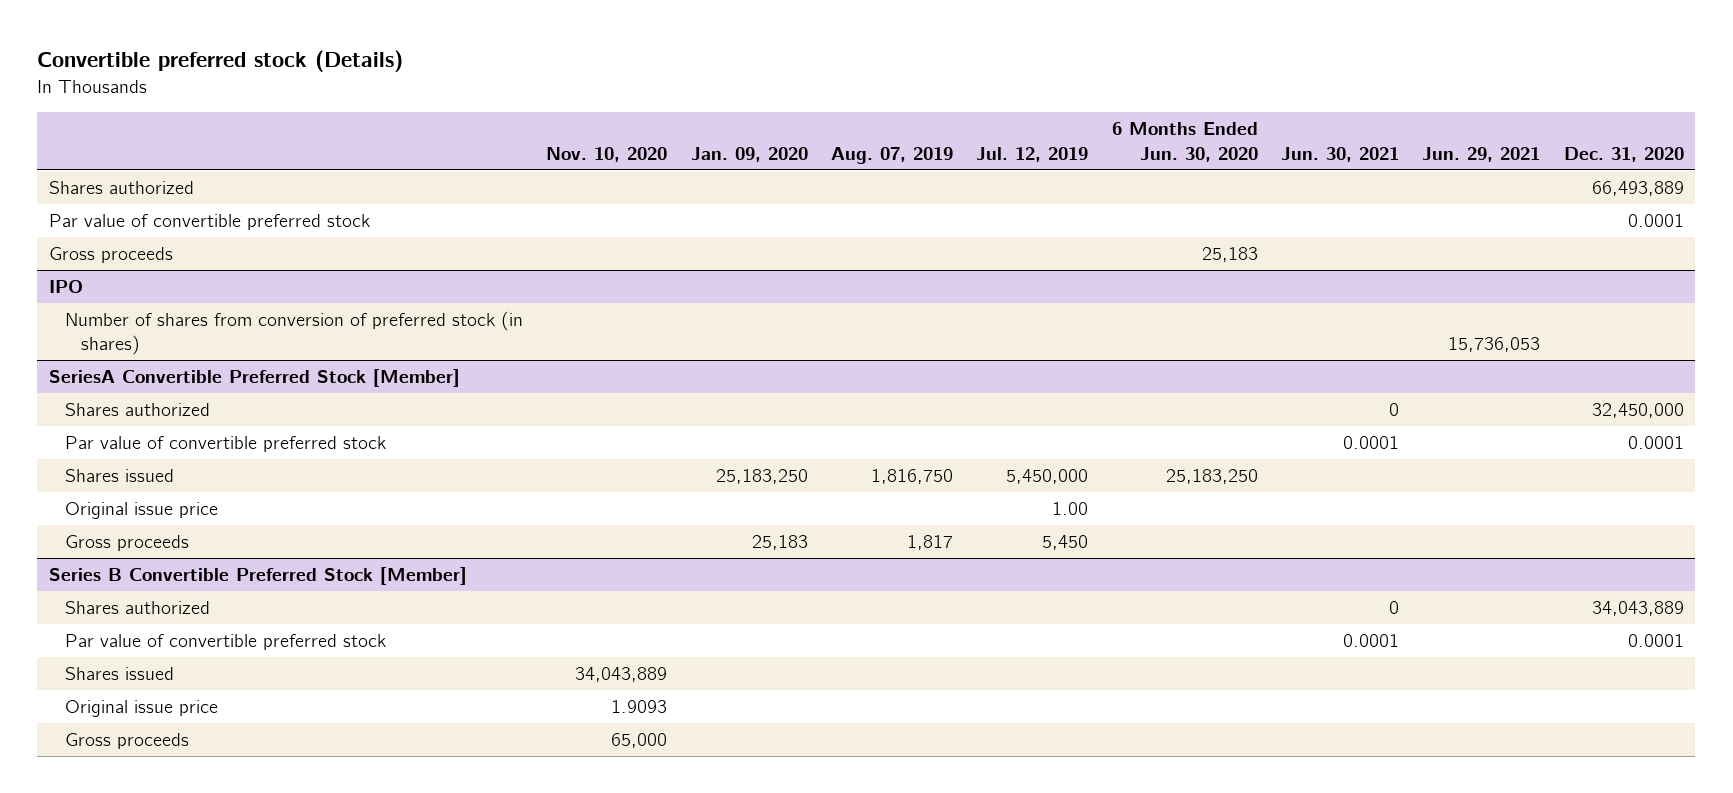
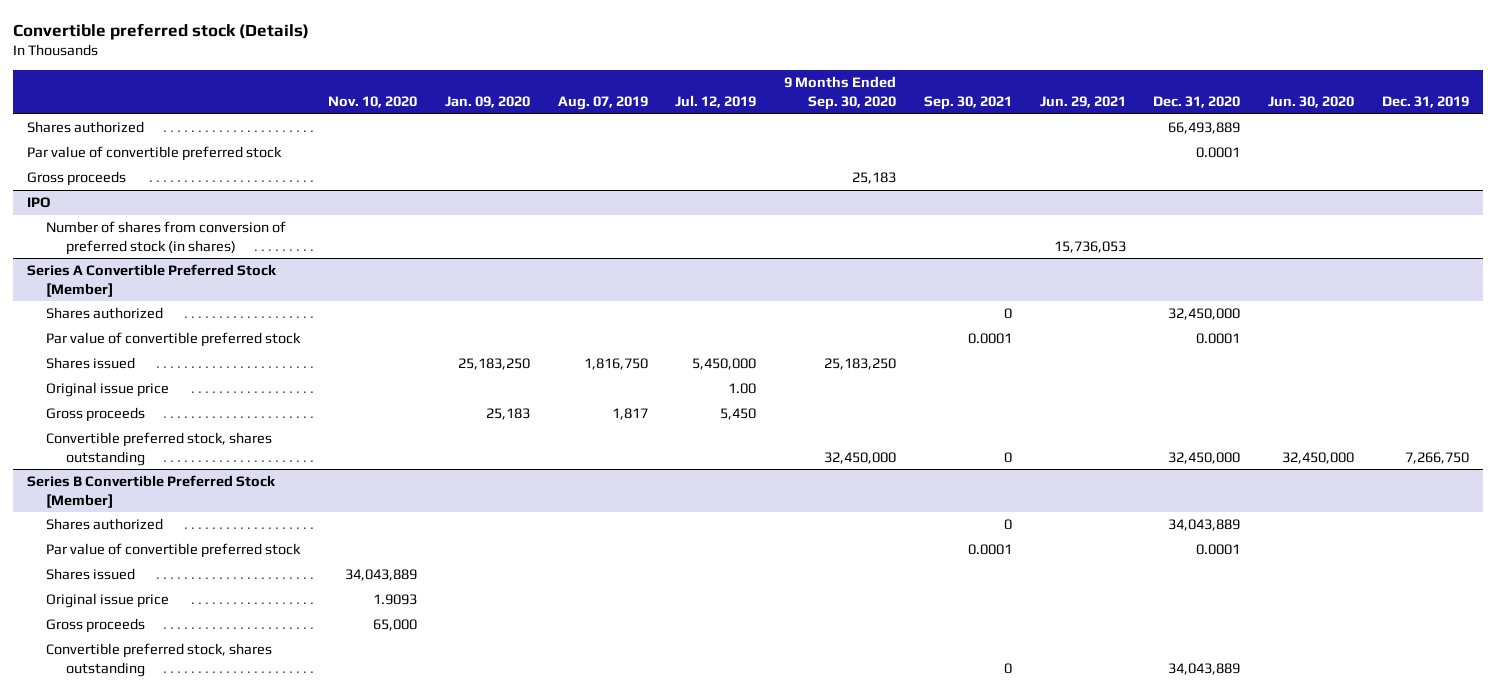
[1111,122,1258,162] 6 Months Ended Jun. 30, 2020 -> none
[1280,146,1399,162] Jun. 30, 2021 -> none
none -> [784,76,897,110] 9 Months Ended Sep. 30, 2020
none -> [923,95,1012,110] Sep. 30, 2021
none -> [1268,95,1355,108] Jun. 30, 2020
none -> [1381,95,1469,108] Dec. 31, 2019
[49,369,461,388] SeriesA Convertible Preferred Stock [Member] -> [26,264,277,297] Series A Convertible Preferred Stock [Member]
none -> [46,432,273,466] Convertible preferred stock, shares outstanding
none -> [46,643,273,677] Convertible preferred stock, shares outstanding

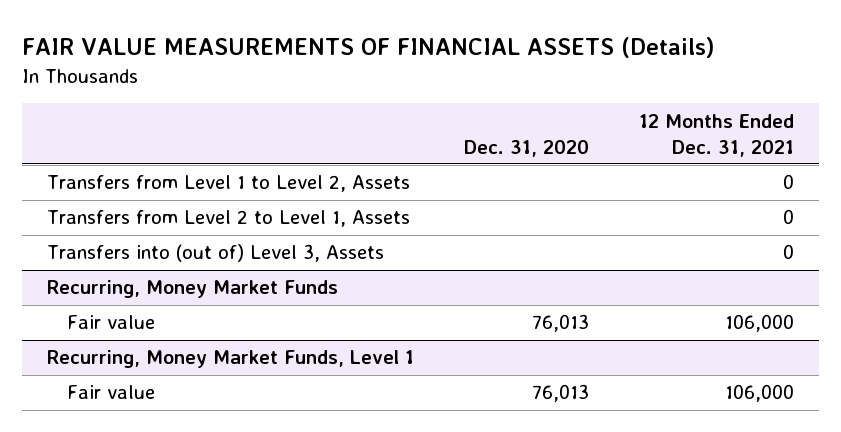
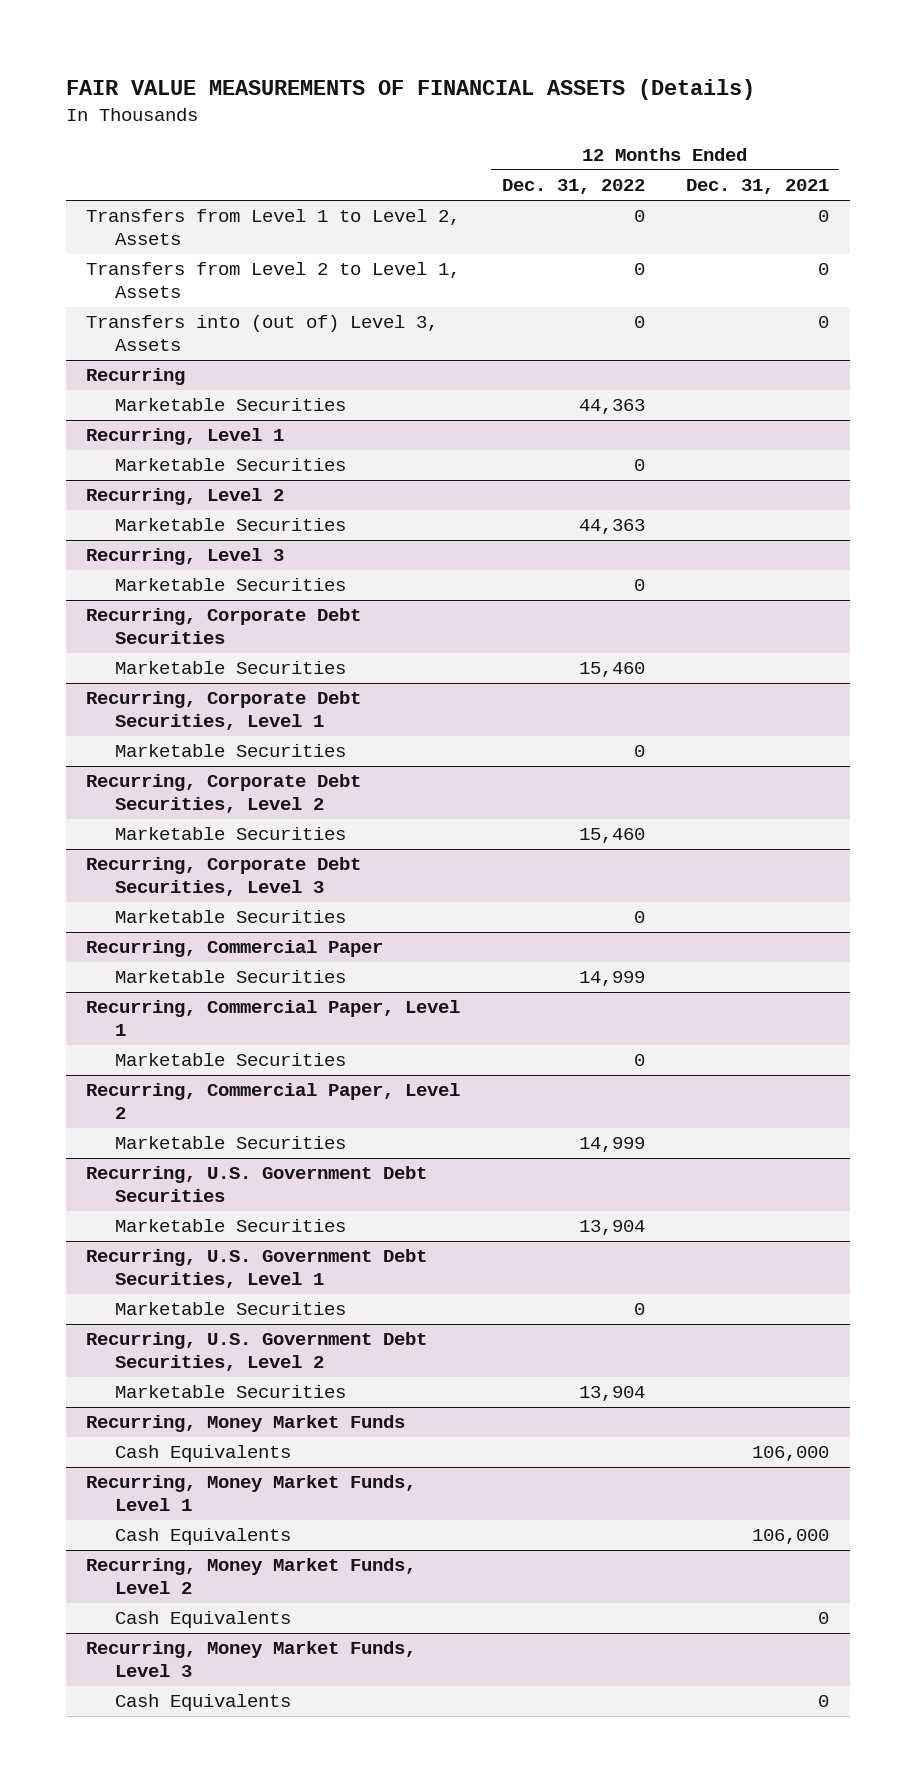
[464,139,590,157] Dec. 31, 2020 -> none
none -> [501,179,645,195] Dec. 31, 2022
none -> [86,368,186,386] Recurring
none -> [115,398,347,412] Marketable Securities
none -> [86,428,285,446] Recurring, Level 1
none -> [115,458,347,472] Marketable Securities
none -> [86,488,285,506] Recurring, Level 2
none -> [115,518,347,532] Marketable Securities
none -> [86,548,285,566] Recurring, Level 3
none -> [115,578,347,592] Marketable Securities
none -> [86,608,362,645] Recurring, Corporate Debt Securities
none -> [115,661,347,675] Marketable Securities
none -> [86,691,362,731] Recurring, Corporate Debt Securities, Level 1
none -> [115,744,347,758] Marketable Securities
none -> [86,774,362,814] Recurring, Corporate Debt Securities, Level 2
none -> [115,827,347,841] Marketable Securities
none -> [86,857,362,897] Recurring, Corporate Debt Securities, Level 3
none -> [115,910,347,924] Marketable Securities
none -> [86,940,384,958] Recurring, Commercial Paper
none -> [115,970,347,984] Marketable Securities
none -> [86,1000,461,1037] Recurring, Commercial Paper, Level 1
none -> [115,1053,347,1067] Marketable Securities
none -> [86,1083,461,1120] Recurring, Commercial Paper, Level 2
none -> [115,1136,347,1150] Marketable Securities
none -> [86,1166,428,1203] Recurring, U.S. Government Debt Securities
none -> [115,1219,347,1233] Marketable Securities
none -> [86,1249,428,1289] Recurring, U.S. Government Debt Securities, Level 1
none -> [115,1302,347,1316] Marketable Securities
none -> [86,1332,428,1372] Recurring, U.S. Government Debt Securities, Level 2
none -> [115,1385,347,1399] Marketable Securities
[67,315,156,330] Fair value -> none
none -> [115,1445,292,1463] Cash Equivalents
[67,385,156,400] Fair value -> none
none -> [115,1528,292,1546] Cash Equivalents
none -> [86,1558,417,1595] Recurring, Money Market Funds, Level 2
none -> [115,1611,292,1629] Cash Equivalents
none -> [86,1641,417,1678] Recurring, Money Market Funds, Level 3
none -> [115,1694,292,1712] Cash Equivalents

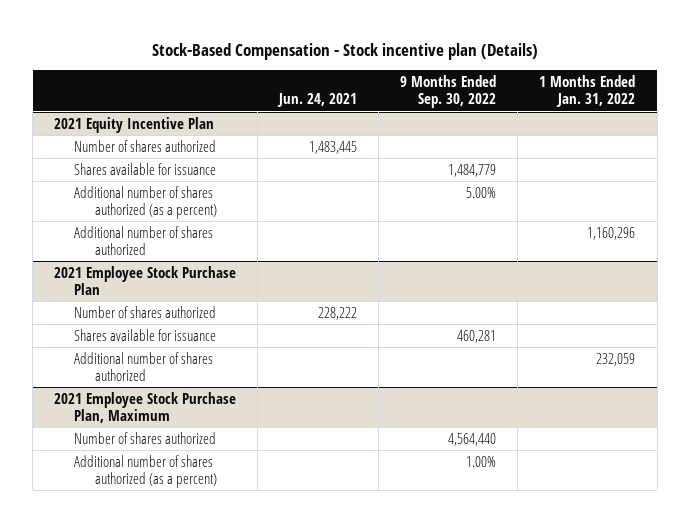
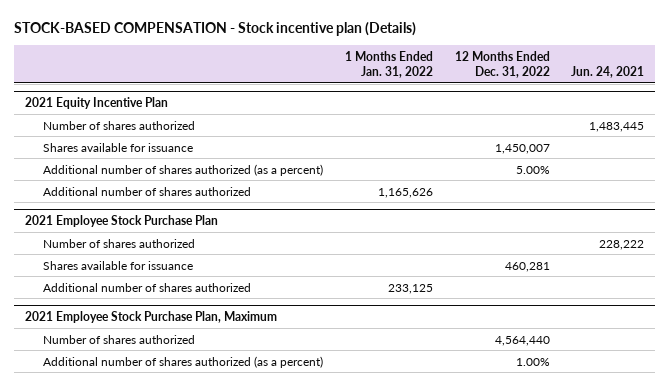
[151,42,538,60] Stock-Based Compensation - Stock incentive plan (Details) -> [14,22,417,37] STOCK-BASED COMPENSATION - Stock incentive plan (Details)
[400,74,497,109] 9 Months Ended Sep. 30, 2022 -> none
none -> [454,51,550,79] 12 Months Ended Dec. 31, 2022
[587,226,636,240] 1,160,296 -> [378,187,434,198] 1,165,626
[596,352,636,366] 232,059 -> [388,283,434,294] 233,125

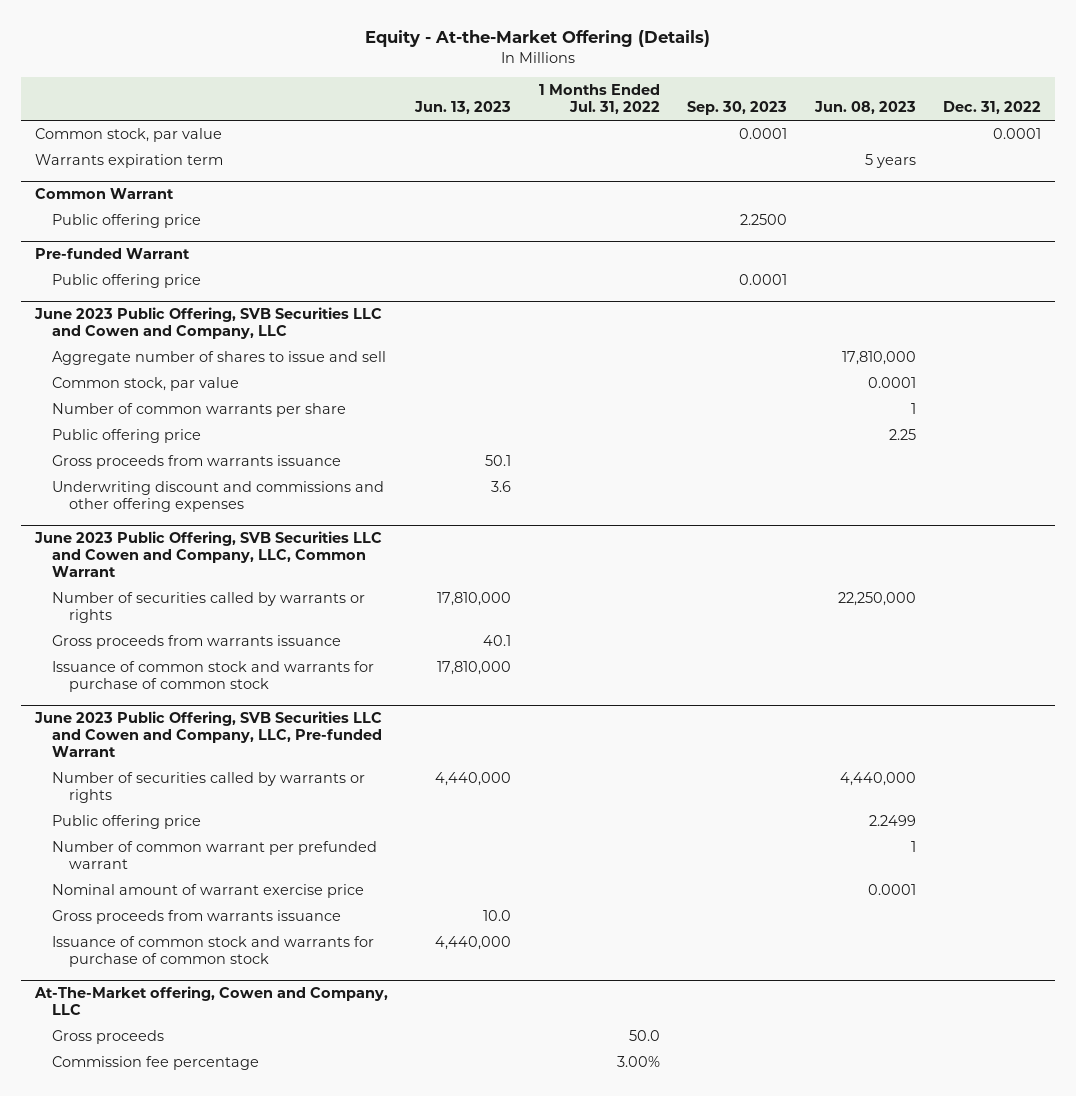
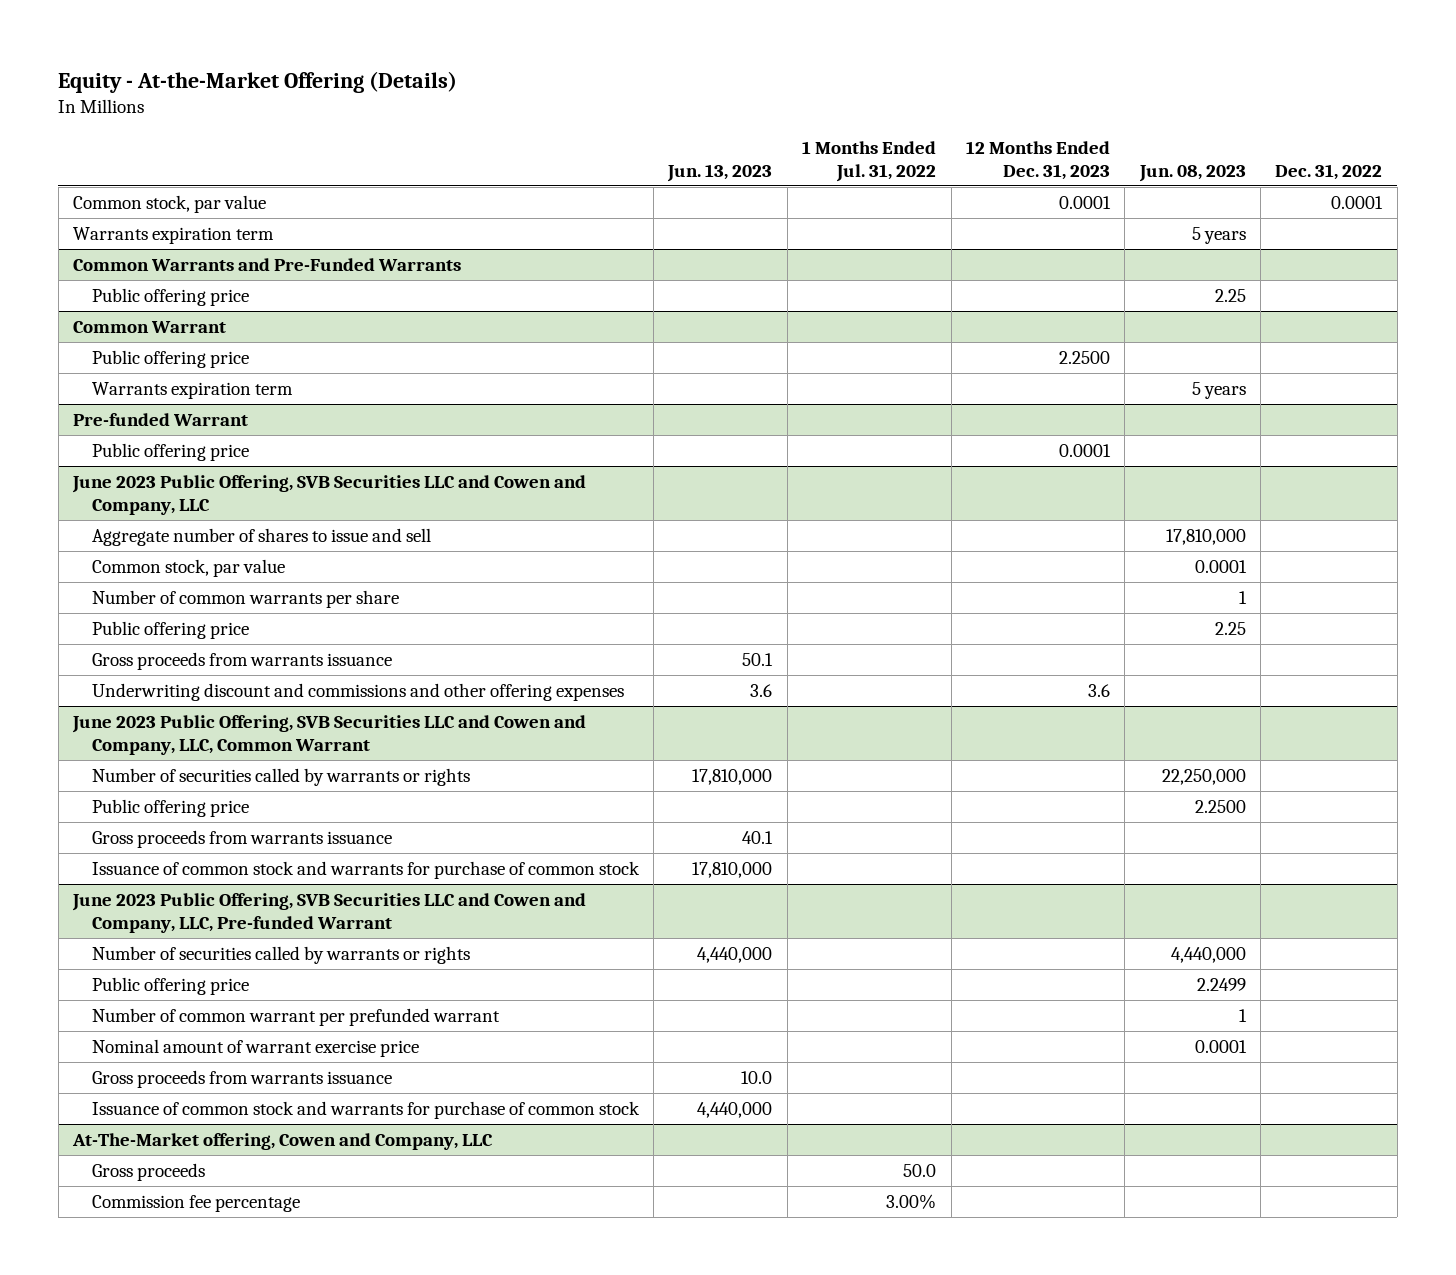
[687,101,788,116] Sep. 30, 2023 -> none
none -> [965,140,1110,181] 12 Months Ended Dec. 31, 2023
none -> [73,257,462,271] Common Warrants and Pre-Funded Warrants
none -> [91,287,249,306] Public offering price
none -> [91,381,293,399] Warrants expiration term
none -> [91,798,249,817] Public offering price

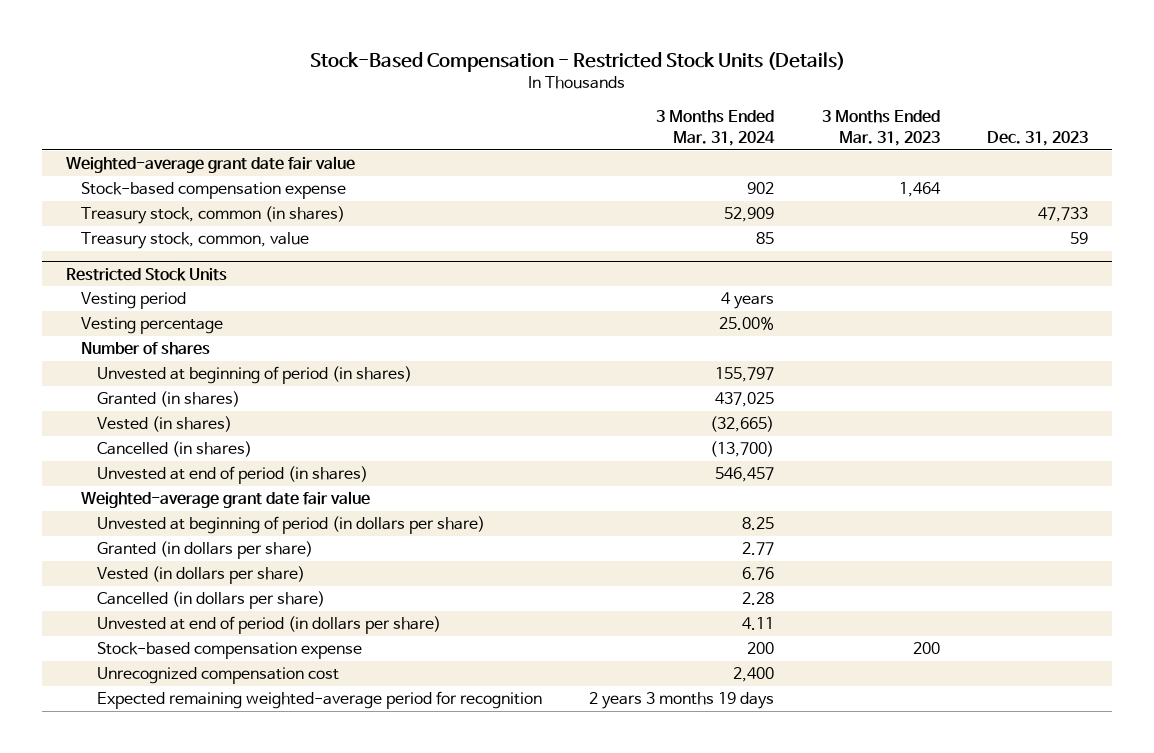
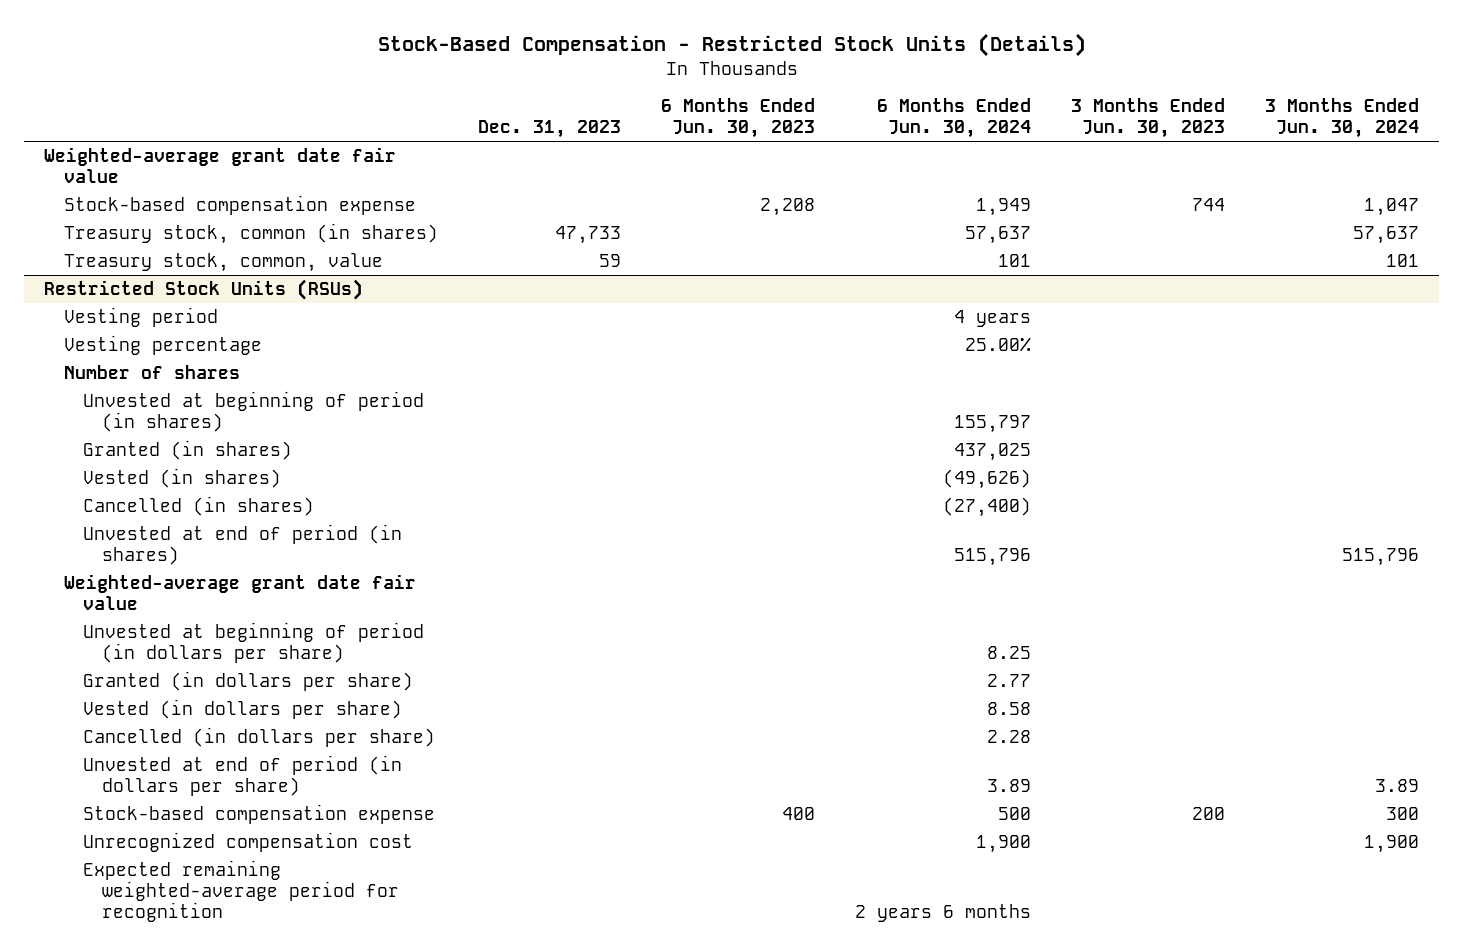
[656,110,776,146] 3 Months Ended Mar. 31, 2024 -> none
[821,110,940,146] 3 Months Ended Mar. 31, 2023 -> none
none -> [660,98,815,139] 6 Months Ended Jun. 30, 2023
none -> [876,98,1031,139] 6 Months Ended Jun. 30, 2024
none -> [1070,98,1225,139] 3 Months Ended Jun. 30, 2023
none -> [1264,98,1419,139] 3 Months Ended Jun. 30, 2024
[65,267,227,281] Restricted Stock Units -> [44,278,364,300] Restricted Stock Units (RSUs)

